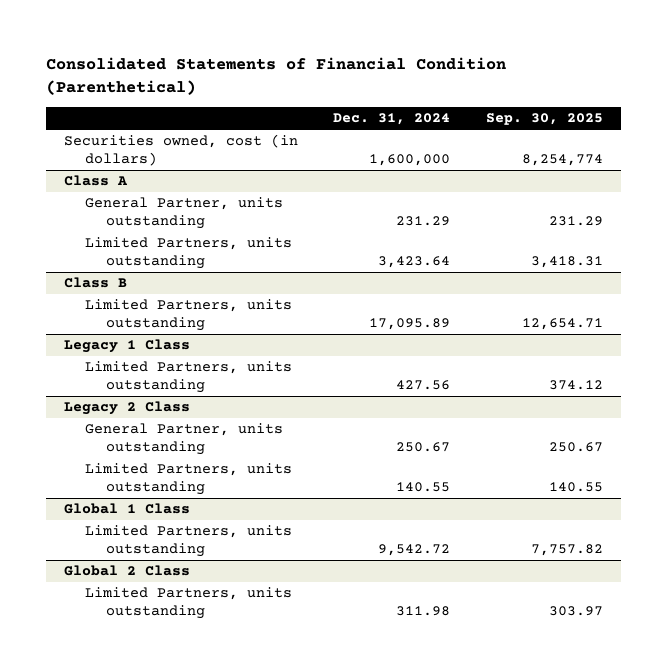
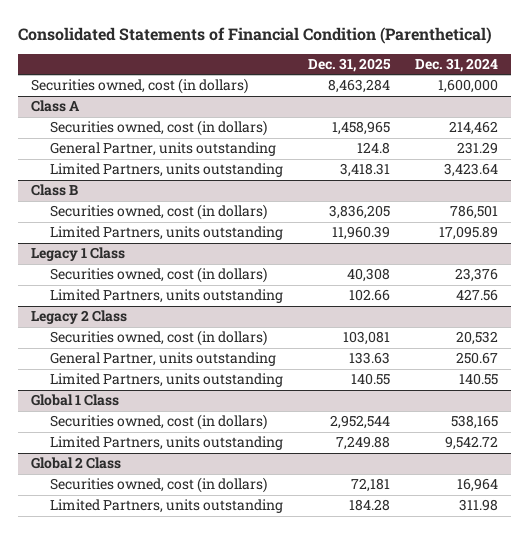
[485,113,603,126] Sep. 30, 2025 -> none
none -> [308,58,392,73] Dec. 31, 2025
none -> [50,120,268,137] Securities owned, cost (in dollars)
none -> [50,204,268,221] Securities owned, cost (in dollars)
none -> [50,267,268,284] Securities owned, cost (in dollars)
none -> [50,330,268,347] Securities owned, cost (in dollars)
none -> [50,414,268,431] Securities owned, cost (in dollars)
none -> [50,477,268,494] Securities owned, cost (in dollars)

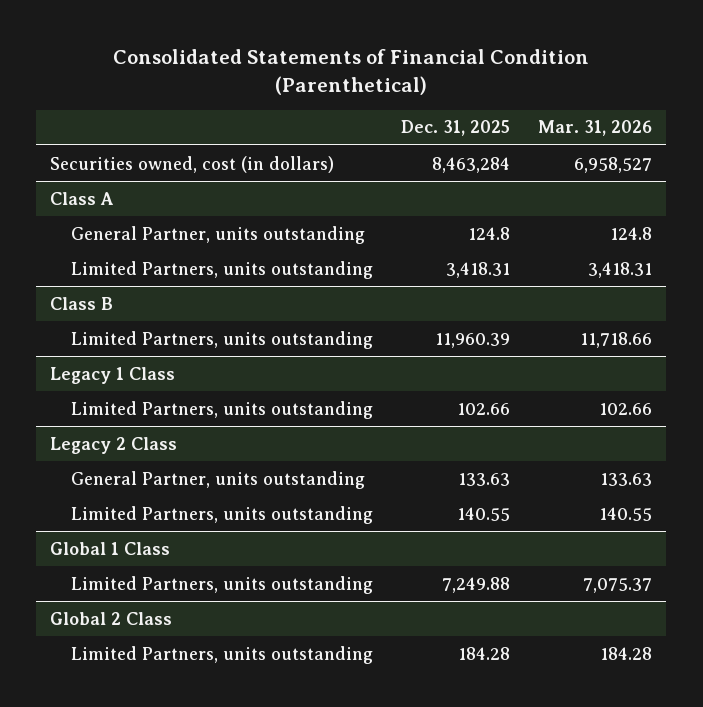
[415,58,499,73] Dec. 31, 2024 -> none
none -> [538,120,653,137] Mar. 31, 2026
[50,120,268,137] Securities owned, cost (in dollars) -> none
[50,204,268,221] Securities owned, cost (in dollars) -> none
[50,267,268,284] Securities owned, cost (in dollars) -> none
[50,330,268,347] Securities owned, cost (in dollars) -> none
[50,414,268,431] Securities owned, cost (in dollars) -> none
[50,477,268,494] Securities owned, cost (in dollars) -> none

